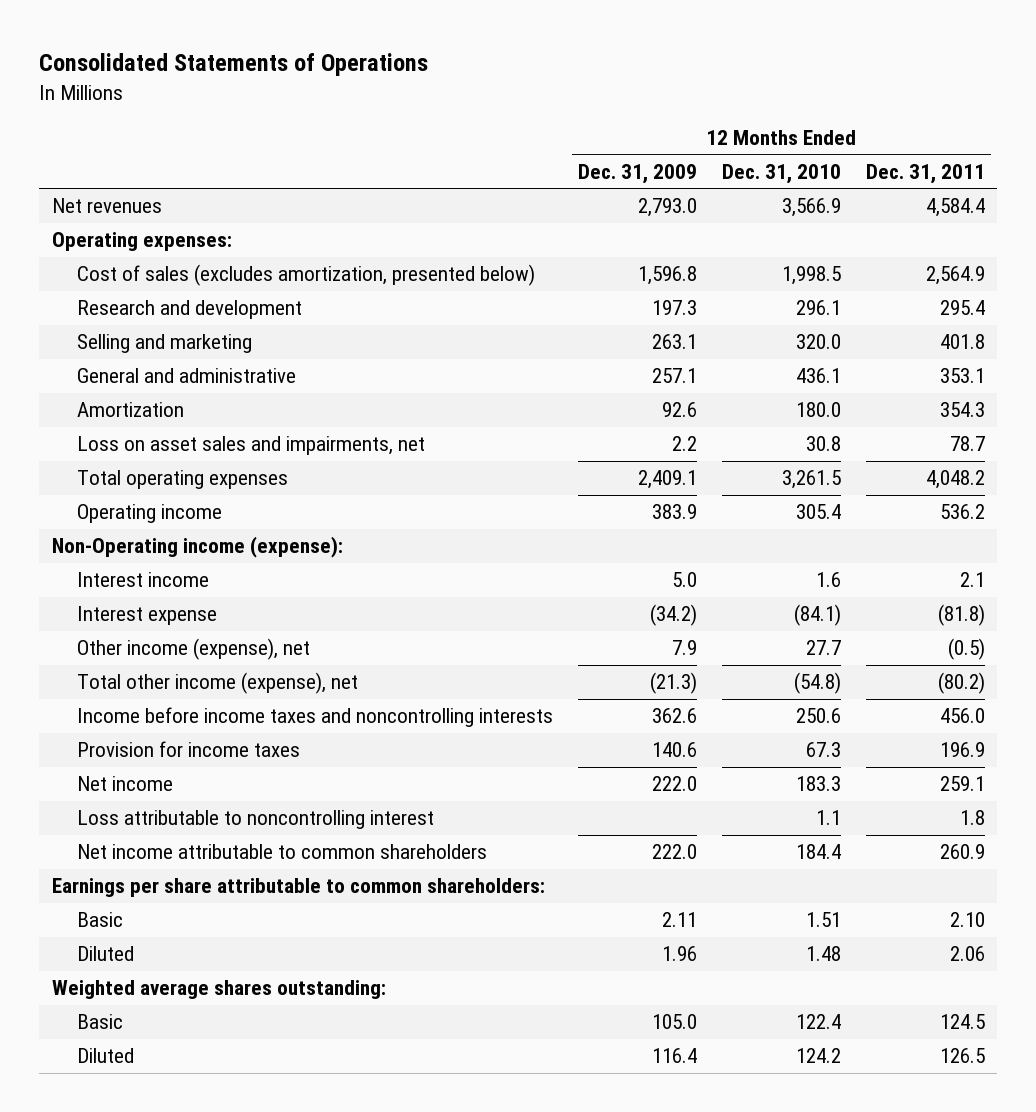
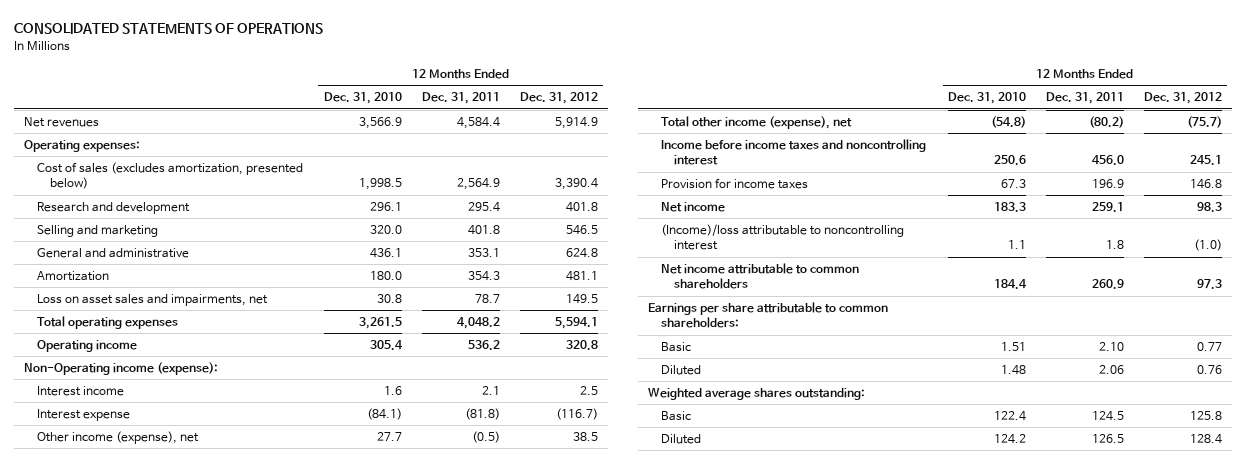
[39,53,429,77] Consolidated Statements of Operations -> [14,23,324,35] CONSOLIDATED STATEMENTS OF OPERATIONS
[577,163,697,184] Dec. 31, 2009 -> none
none -> [519,92,598,105] Dec. 31, 2012
[77,707,554,728] Income before income taxes and noncontrolling interests -> [661,139,927,166] Income before income taxes and noncontrolling interest
[77,810,435,830] Loss attributable to noncontrolling interest -> [661,224,905,251] (Income)/loss attributable to noncontrolling interest

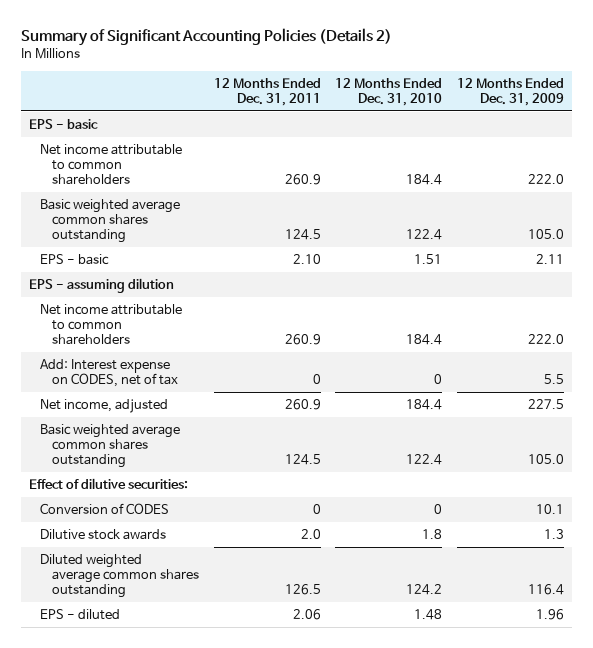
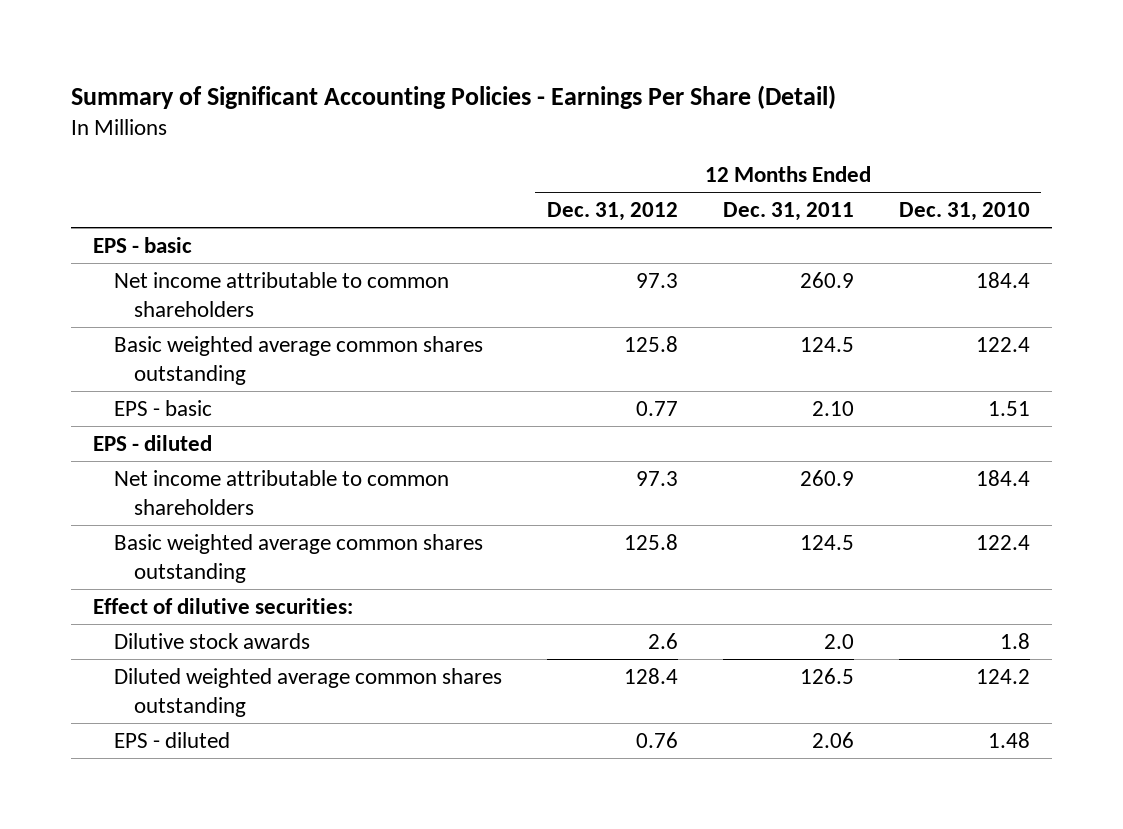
[21,27,393,46] Summary of Significant Accounting Policies (Details 2) -> [70,85,836,110] Summary of Significant Accounting Policies - Earnings Per Share (Detail)
[457,77,565,106] 12 Months Ended Dec. 31, 2009 -> none
none -> [546,202,678,222] Dec. 31, 2012
[28,277,174,293] EPS - assuming dilution -> [93,434,213,451] EPS - diluted
[40,358,178,388] Add: Interest expense on CODES, net of tax -> none
[40,398,169,413] Net income, adjusted -> none
[40,502,170,514] Conversion of CODES -> none

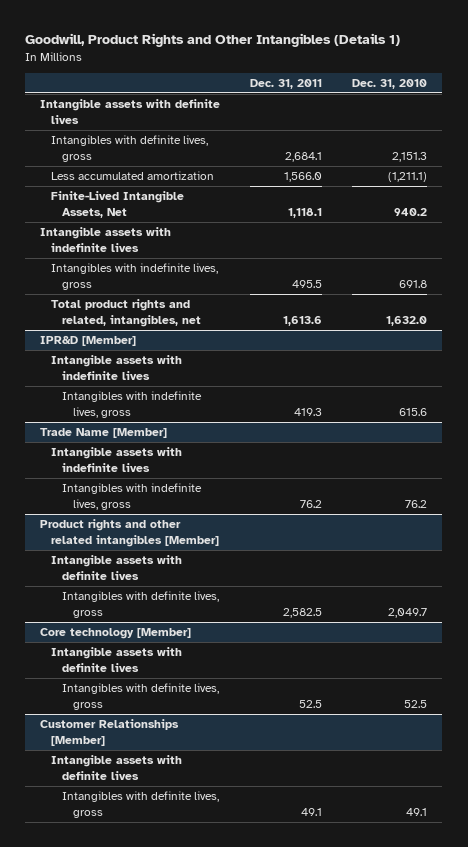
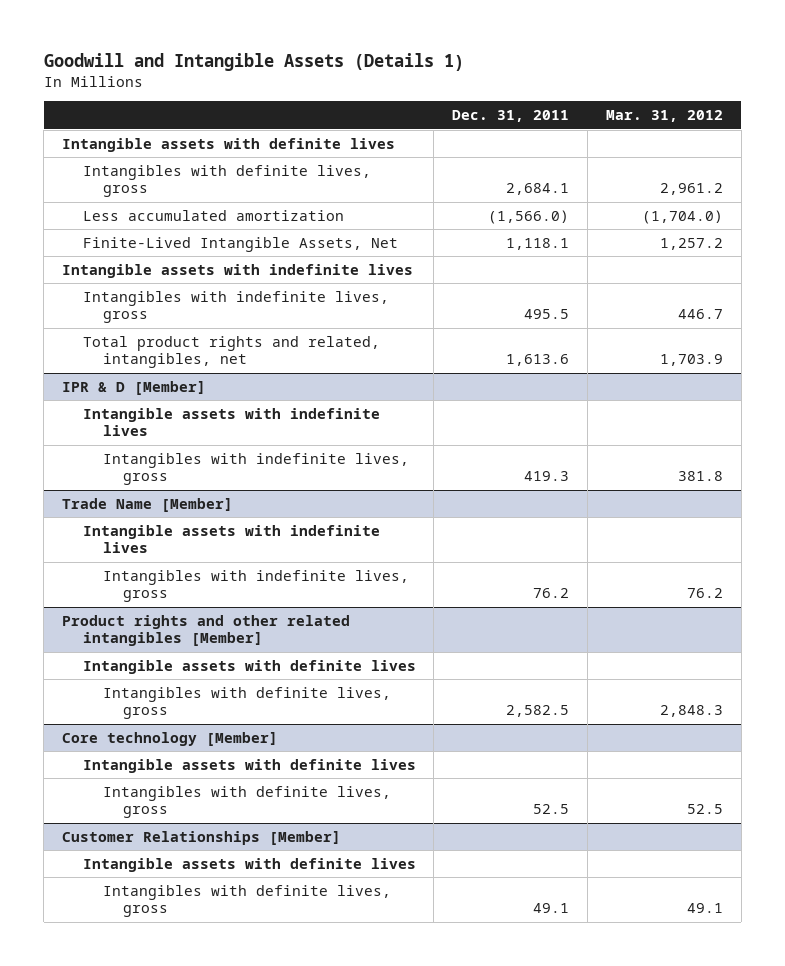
[25,33,401,48] Goodwill, Product Rights and Other Intangibles (Details 1) -> [43,52,464,71] Goodwill and Intangible Assets (Details 1)
[352,79,428,90] Dec. 31, 2010 -> none
none -> [605,110,723,123] Mar. 31, 2012
[284,172,323,183] 1,566.0 -> [488,209,570,224] (1,566.0)
[40,335,137,347] IPR&D [Member] -> [62,380,207,395] IPR & D [Member]

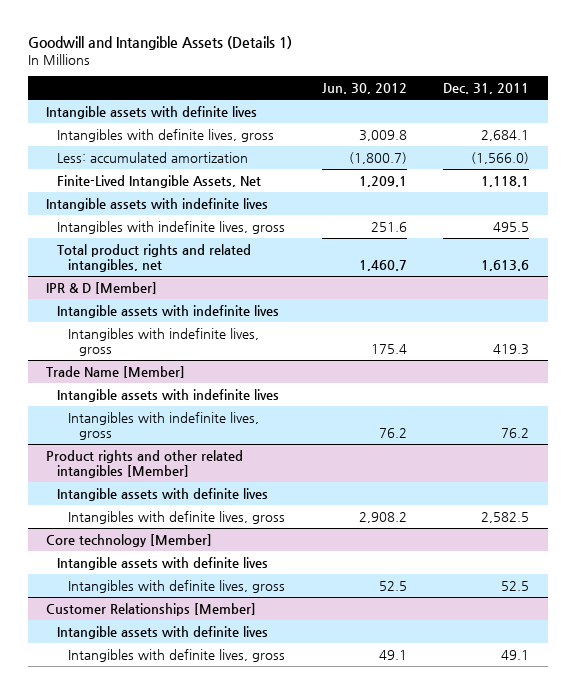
[605,110,723,123] Mar. 31, 2012 -> none
none -> [321,82,407,94] Jun. 30, 2012
[82,209,344,221] Less accumulated amortization -> [57,151,249,163] Less: accumulated amortization
[82,335,380,369] Total product rights and related, intangibles, net -> [57,243,252,273] Total product rights and related intangibles, net

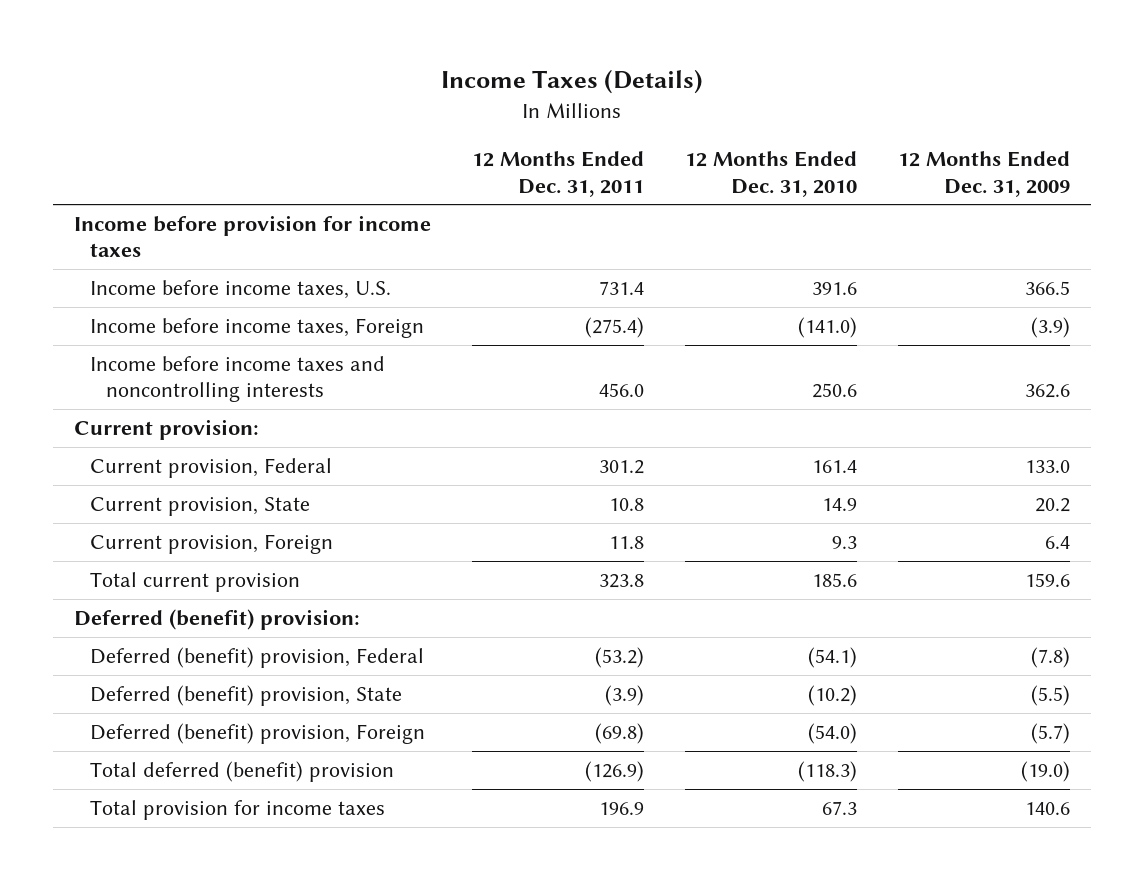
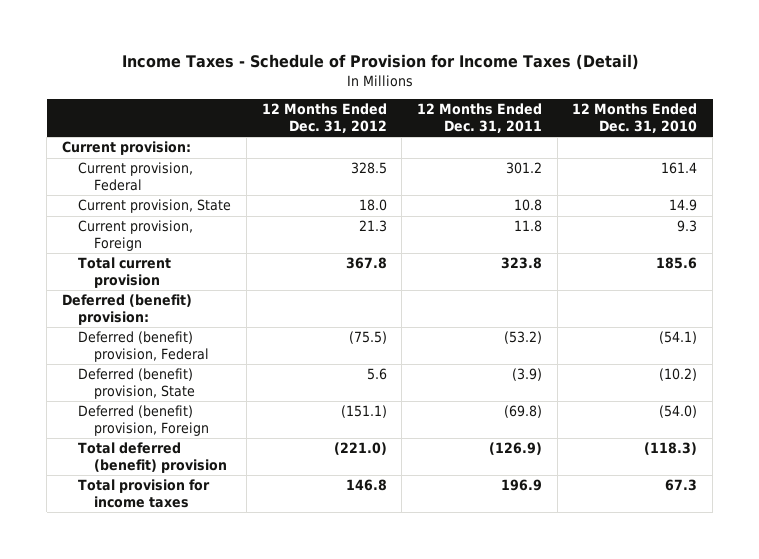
[440,68,703,94] Income Taxes (Details) -> [121,54,639,71] Income Taxes - Schedule of Provision for Income Taxes (Detail)
[898,151,1071,197] 12 Months Ended Dec. 31, 2009 -> none
none -> [261,103,387,133] 12 Months Ended Dec. 31, 2012
[73,215,431,258] Income before provision for income taxes -> none
[89,280,391,300] Income before income taxes, U.S. -> none
[89,318,424,339] Income before income taxes, Foreign -> none
[89,356,385,403] Income before income taxes and noncontrolling interests -> none

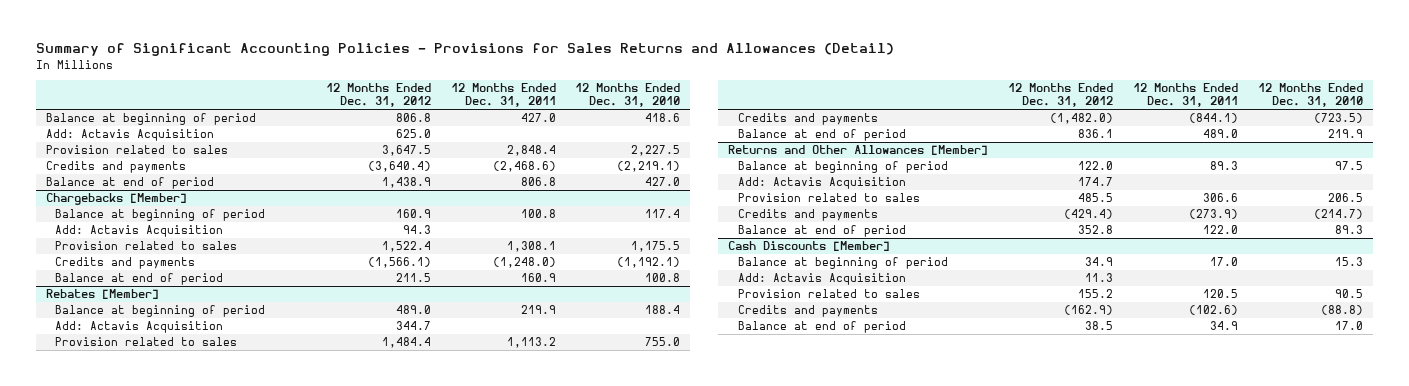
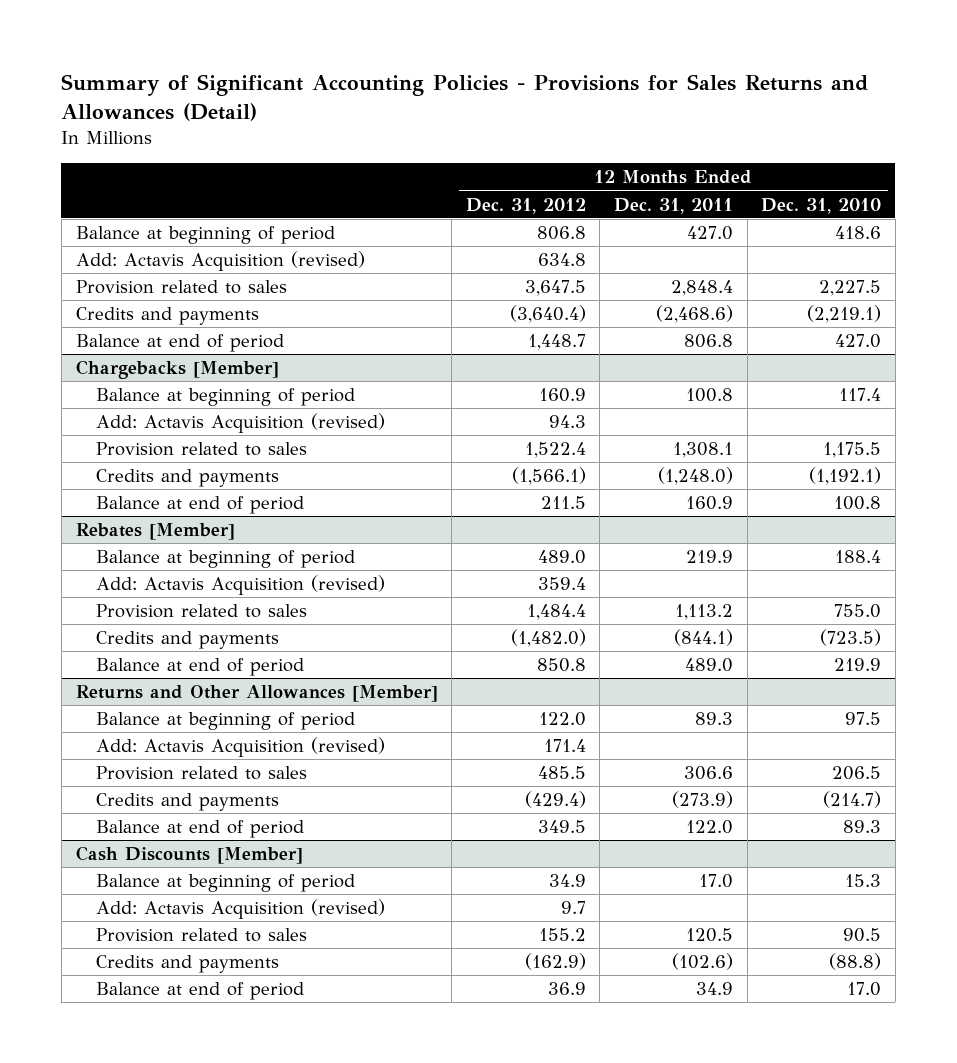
[45,129,214,142] Add: Actavis Acquisition -> [75,251,365,272] Add: Actavis Acquisition (revised)
[395,129,431,139] 625.0 -> [537,253,586,267] 634.8
[381,177,431,189] 1,438.9 -> [527,334,586,351] 1,448.7
[55,225,224,238] Add: Actavis Acquisition -> [96,413,386,434] Add: Actavis Acquisition (revised)
[55,321,224,334] Add: Actavis Acquisition -> [96,575,386,596] Add: Actavis Acquisition (revised)
[395,321,431,331] 344.7 -> [537,577,586,591] 359.4
[1078,129,1114,139] 836.1 -> [536,658,586,673] 850.8
[737,177,906,190] Add: Actavis Acquisition -> [96,737,386,758] Add: Actavis Acquisition (revised)
[1078,177,1114,187] 174.7 -> [543,739,586,753] 171.4
[1078,225,1114,235] 352.8 -> [537,820,586,834] 349.5
[737,273,906,286] Add: Actavis Acquisition -> [96,899,386,920] Add: Actavis Acquisition (revised)
[1085,273,1114,283] 11.3 -> [560,901,586,915] 9.7
[1085,321,1114,331] 38.5 -> [547,982,586,996] 36.9

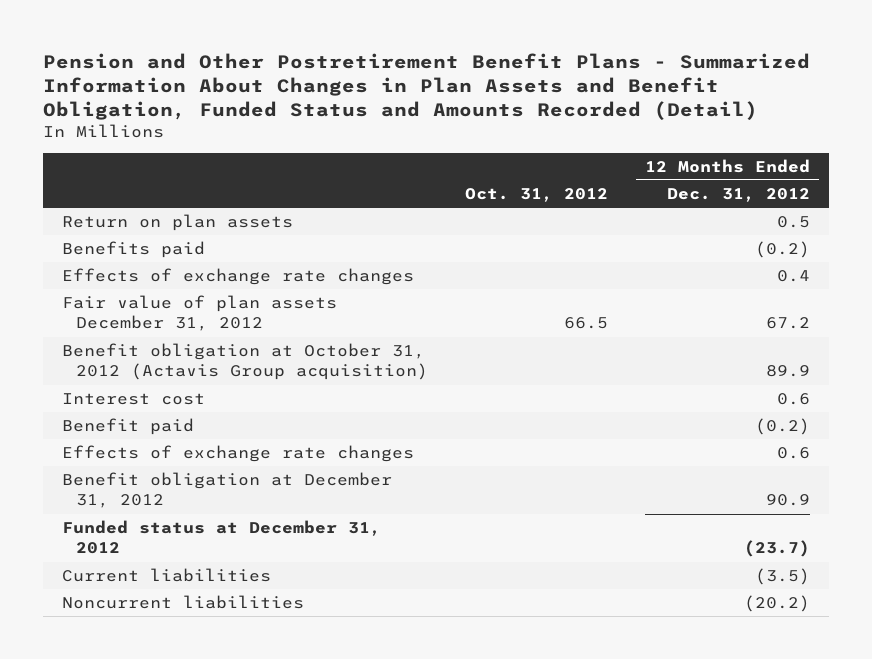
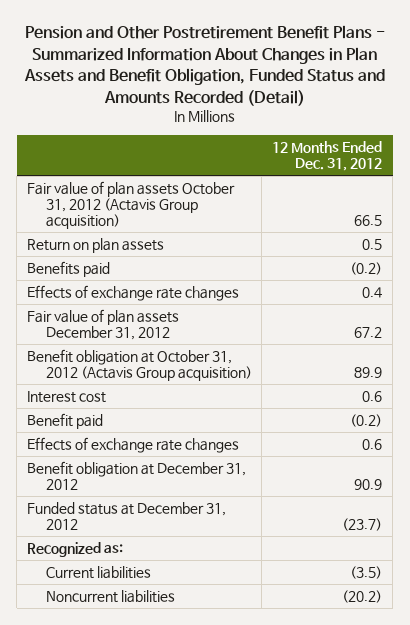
[465,188,609,203] Oct. 31, 2012 -> none
none -> [27,180,236,229] Fair value of plan assets October 31, 2012 (Actavis Group acquisition)
none -> [27,541,124,557] Recognized as:

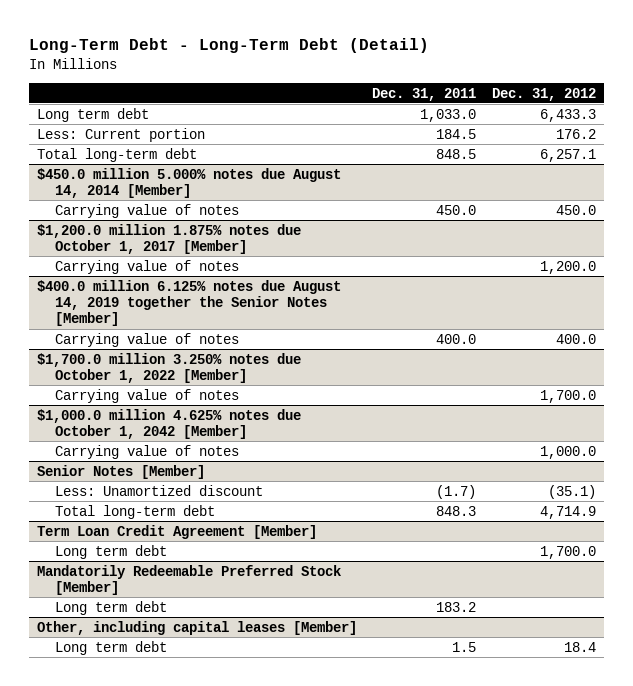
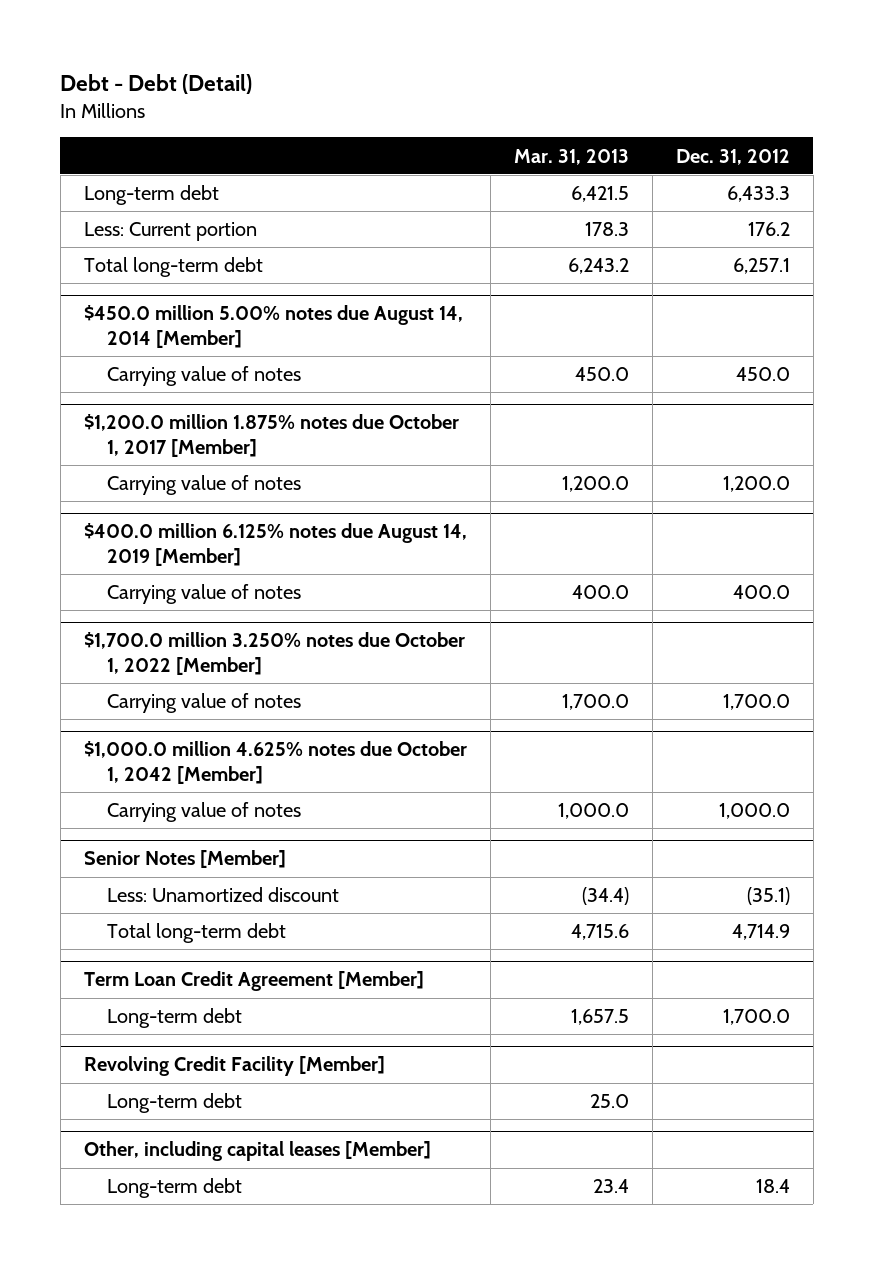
[28,38,429,54] Long-Term Debt - Long-Term Debt (Detail) -> [60,73,253,94] Debt - Debt (Detail)
[372,87,477,101] Dec. 31, 2011 -> none
none -> [513,148,629,165] Mar. 31, 2013
[36,107,149,122] Long term debt -> [83,185,219,206] Long-term debt
[36,167,341,199] $450.0 million 5.000% notes due August 14, 2014 [Member] -> [83,305,463,349] $450.0 million 5.00% notes due August 14, 2014 [Member]
[36,279,341,327] $400.0 million 6.125% notes due August 14, 2019 together the Senior Notes [Member] -> [83,523,467,567] $400.0 million 6.125% notes due August 14, 2019 [Member]
[36,564,341,596] Mandatorily Redeemable Preferred Stock [Member] -> none
[55,544,168,559] Long term debt -> [107,1008,243,1029] Long-term debt
none -> [83,1056,385,1077] Revolving Credit Facility [Member]
[55,600,168,615] Long term debt -> [107,1093,243,1114] Long-term debt
[55,640,168,655] Long term debt -> [107,1178,243,1199] Long-term debt

